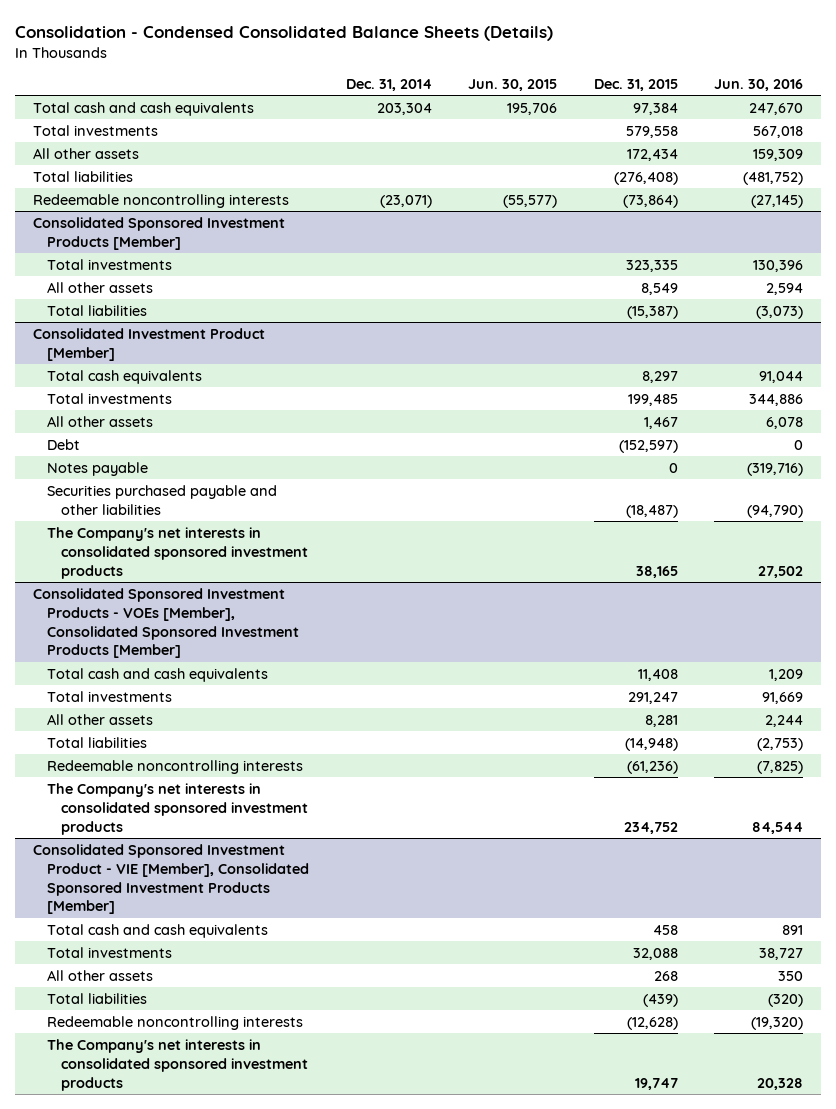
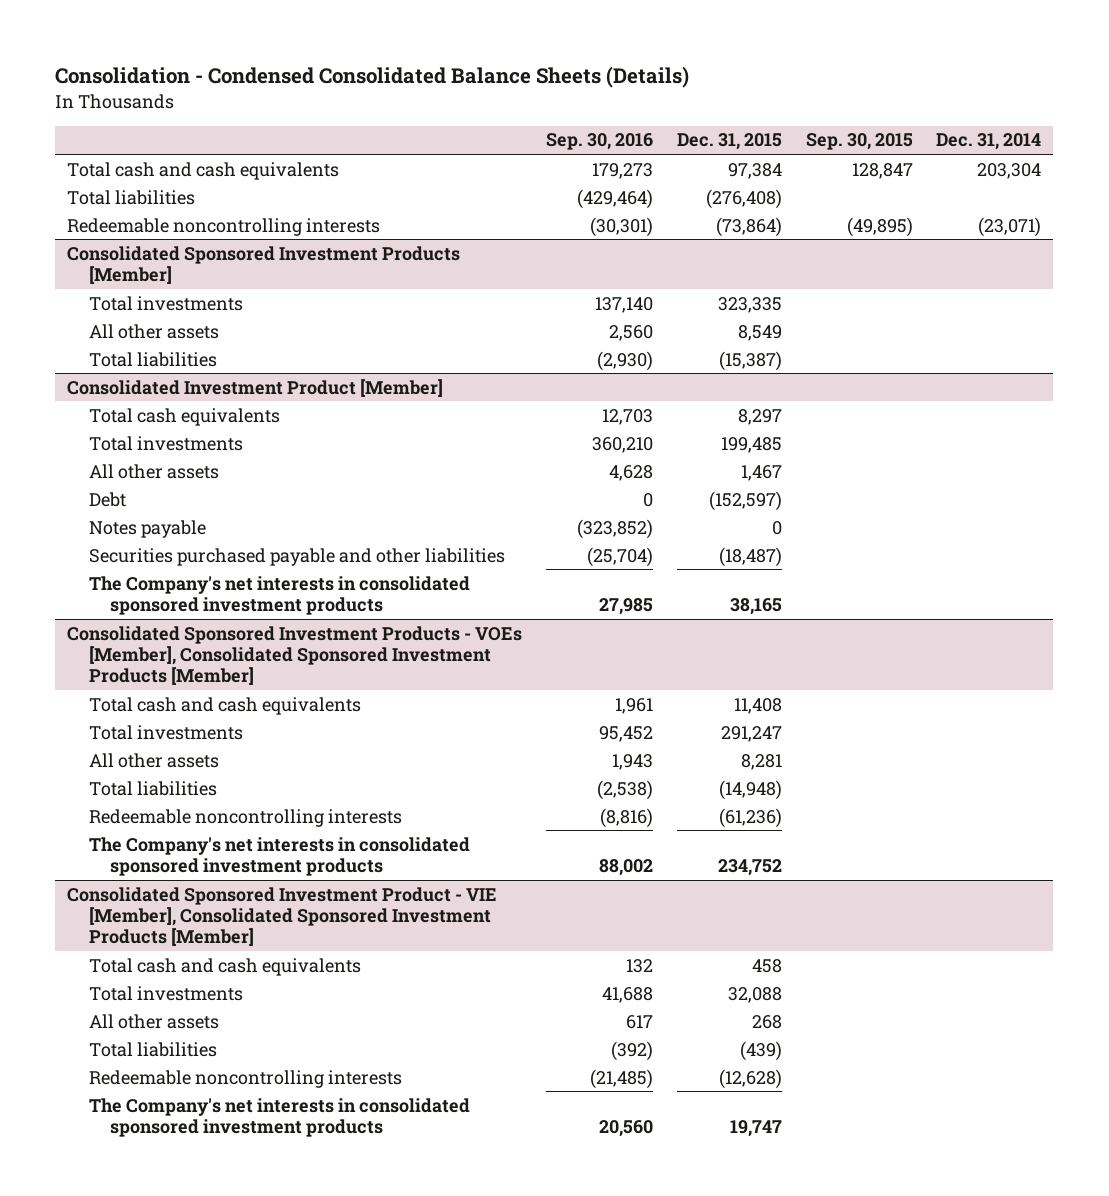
[468,78,558,91] Jun. 30, 2015 -> none
[714,78,804,91] Jun. 30, 2016 -> none
none -> [546,133,654,151] Sep. 30, 2016
none -> [805,133,913,151] Sep. 30, 2015
[33,124,159,136] Total investments -> none
[33,147,140,159] All other assets -> none

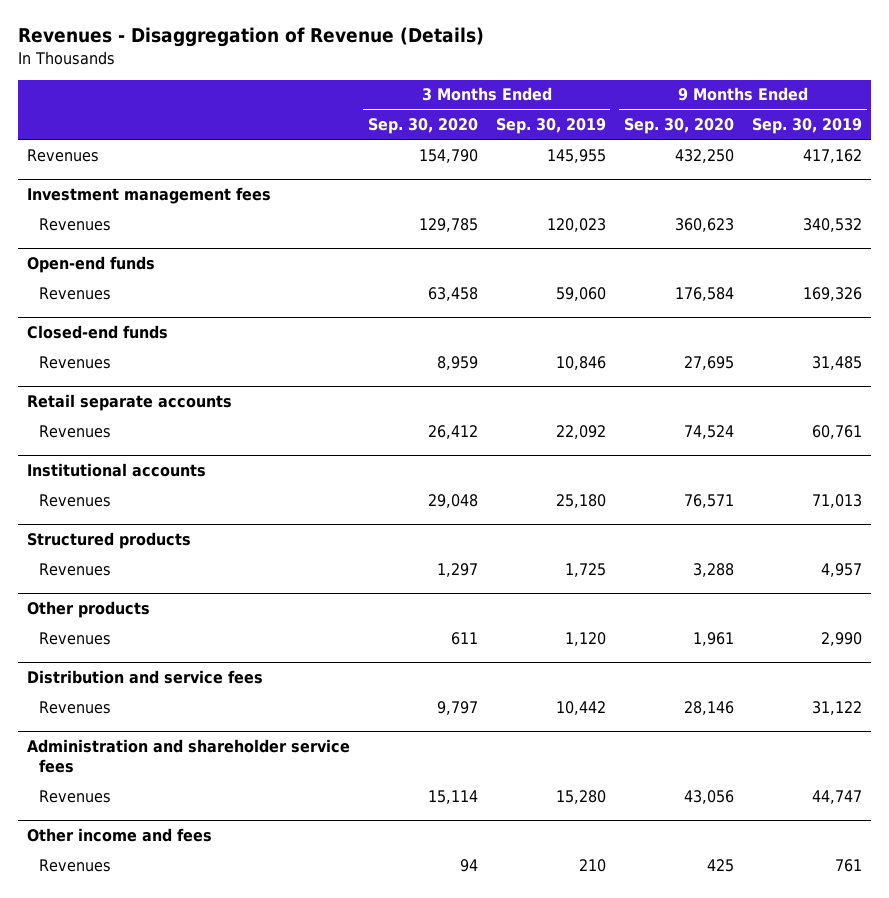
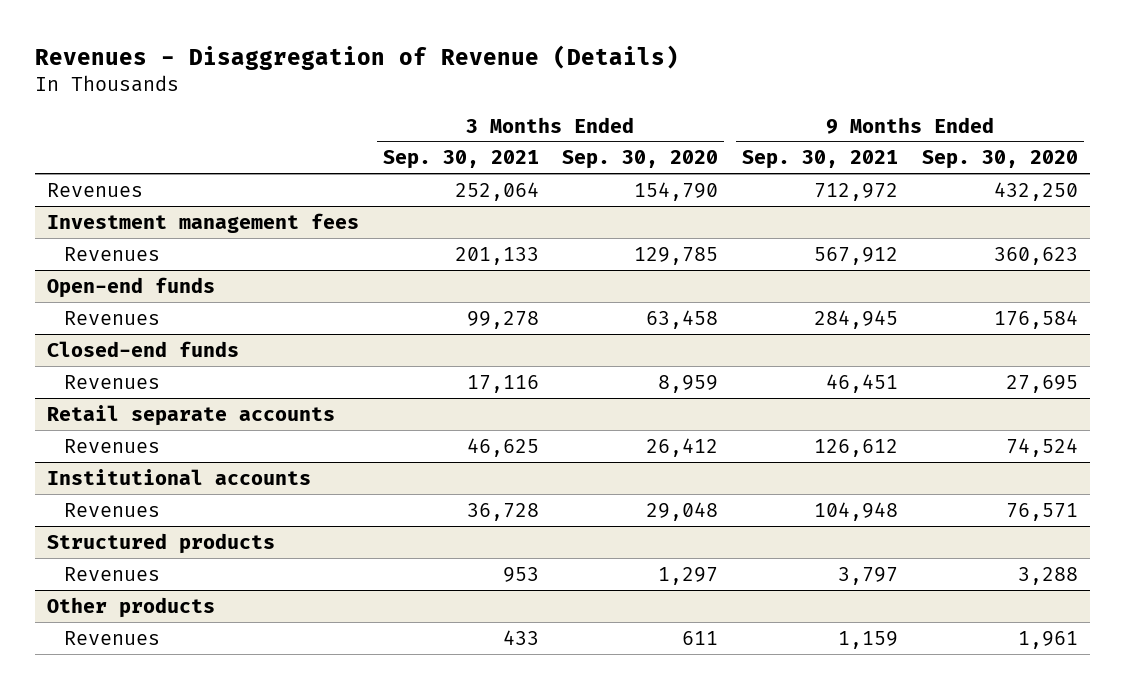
[495,118,606,135] Sep. 30, 2019 -> none
[752,118,863,135] Sep. 30, 2019 -> none
none -> [382,150,539,170] Sep. 30, 2021
none -> [742,150,899,170] Sep. 30, 2021
[26,670,263,685] Distribution and service fees -> none
[39,700,112,714] Revenues -> none
[26,739,350,773] Administration and shareholder service fees -> none
[39,789,112,803] Revenues -> none
[26,828,212,843] Other income and fees -> none
[39,858,112,872] Revenues -> none

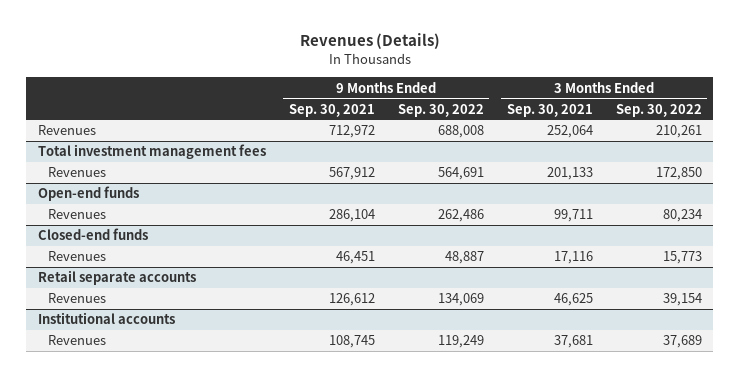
[34,44,679,70] Revenues - Disaggregation of Revenue (Details) -> [299,33,440,50] Revenues (Details)
[562,150,719,170] Sep. 30, 2020 -> none
[922,150,1079,170] Sep. 30, 2020 -> none
none -> [397,103,484,117] Sep. 30, 2022
none -> [615,103,702,117] Sep. 30, 2022
[46,212,359,233] Investment management fees -> [37,144,266,160] Total investment management fees
[466,310,539,329] 99,278 -> [553,209,593,223] 99,711
[814,309,899,329] 284,945 -> [328,209,375,223] 286,104
[46,532,275,554] Structured products -> none
[63,566,160,581] Revenues -> none
[46,596,215,618] Other products -> none
[63,630,160,645] Revenues -> none
[466,502,539,521] 36,728 -> [553,335,593,349] 37,681
[814,501,899,521] 104,948 -> [328,335,375,349] 108,745

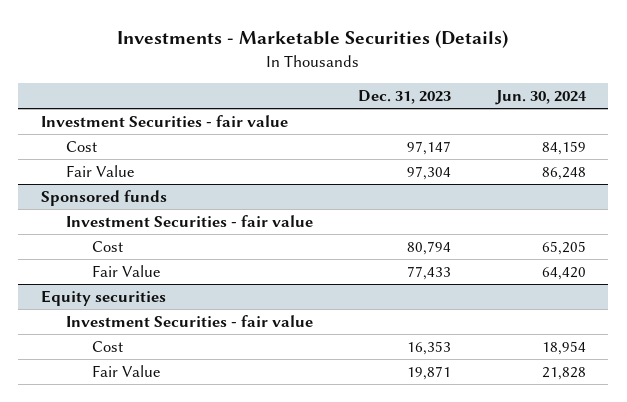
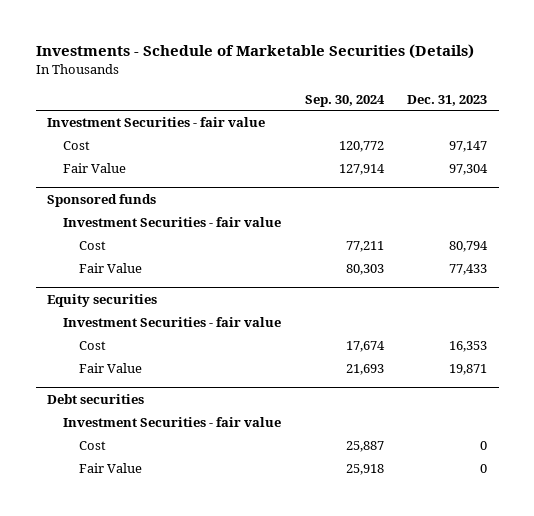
[117,30,509,49] Investments - Marketable Securities (Details) -> [35,44,474,60] Investments - Schedule of Marketable Securities (Details)
[494,90,587,106] Jun. 30, 2024 -> none
none -> [304,94,385,107] Sep. 30, 2024
none -> [47,394,145,405] Debt securities
none -> [63,417,282,428] Investment Securities - fair value
none -> [79,441,107,451] Cost
none -> [79,463,143,474] Fair Value

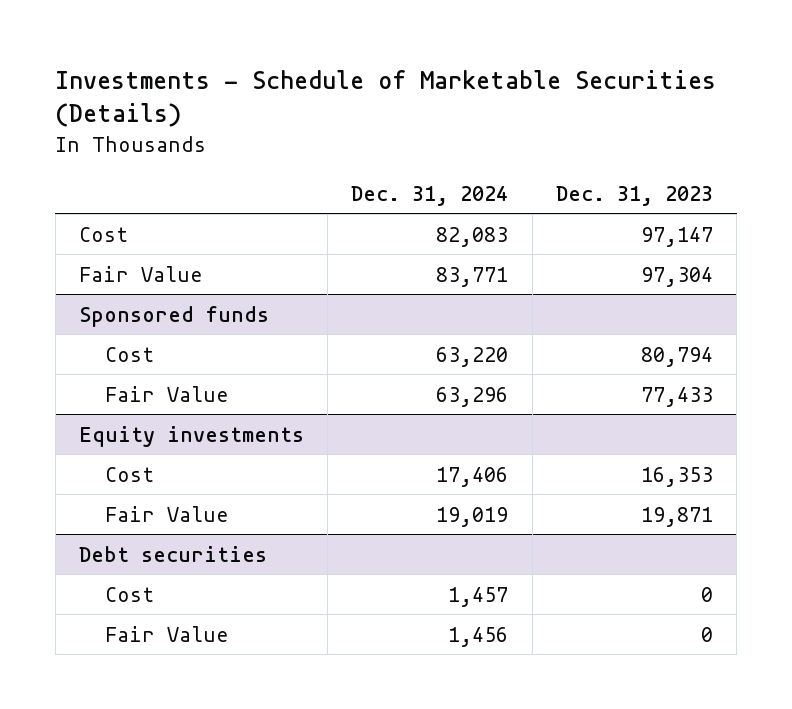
[304,94,385,107] Sep. 30, 2024 -> none
none -> [351,185,509,206] Dec. 31, 2024
[47,117,266,128] Investment Securities - fair value -> none
[63,217,282,228] Investment Securities - fair value -> none
[63,317,282,328] Investment Securities - fair value -> none
[47,294,158,308] Equity securities -> [78,425,304,447] Equity investments
[63,417,282,428] Investment Securities - fair value -> none

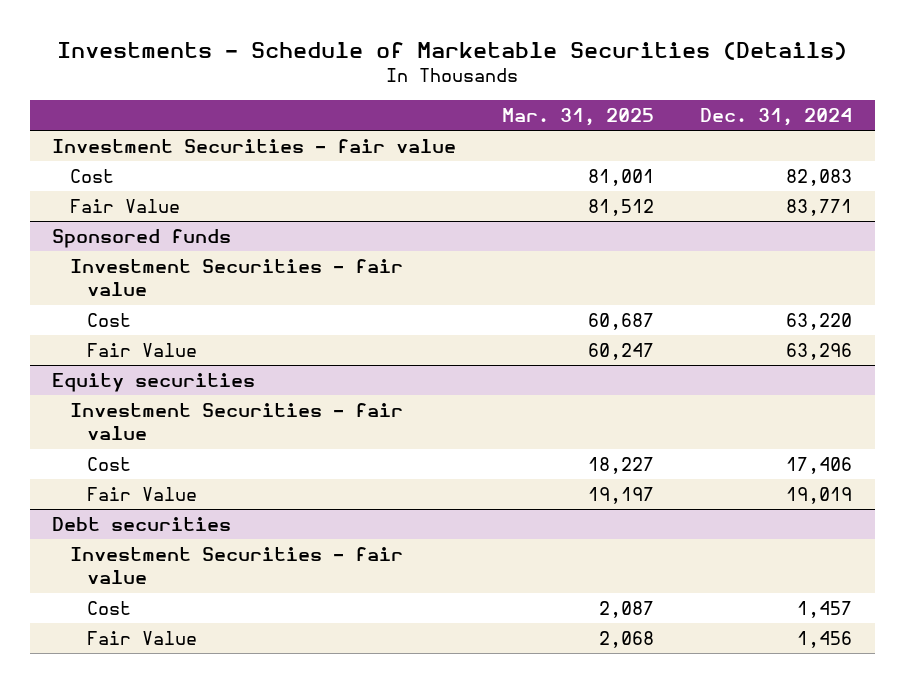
[555,185,713,206] Dec. 31, 2023 -> none
none -> [502,108,655,127] Mar. 31, 2025
none -> [52,139,457,154] Investment Securities - fair value
none -> [69,259,403,297] Investment Securities - fair value
[78,425,304,447] Equity investments -> [52,373,256,393] Equity securities
none -> [69,403,403,441] Investment Securities - fair value
none -> [69,547,403,585] Investment Securities - fair value

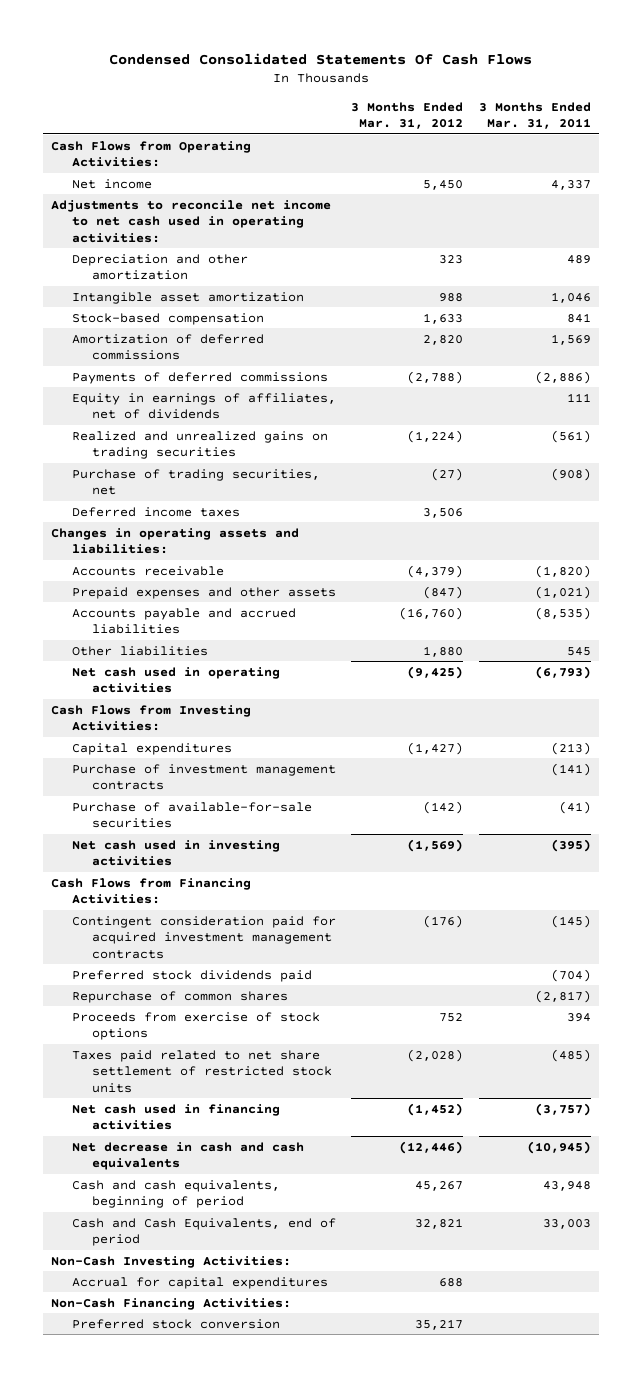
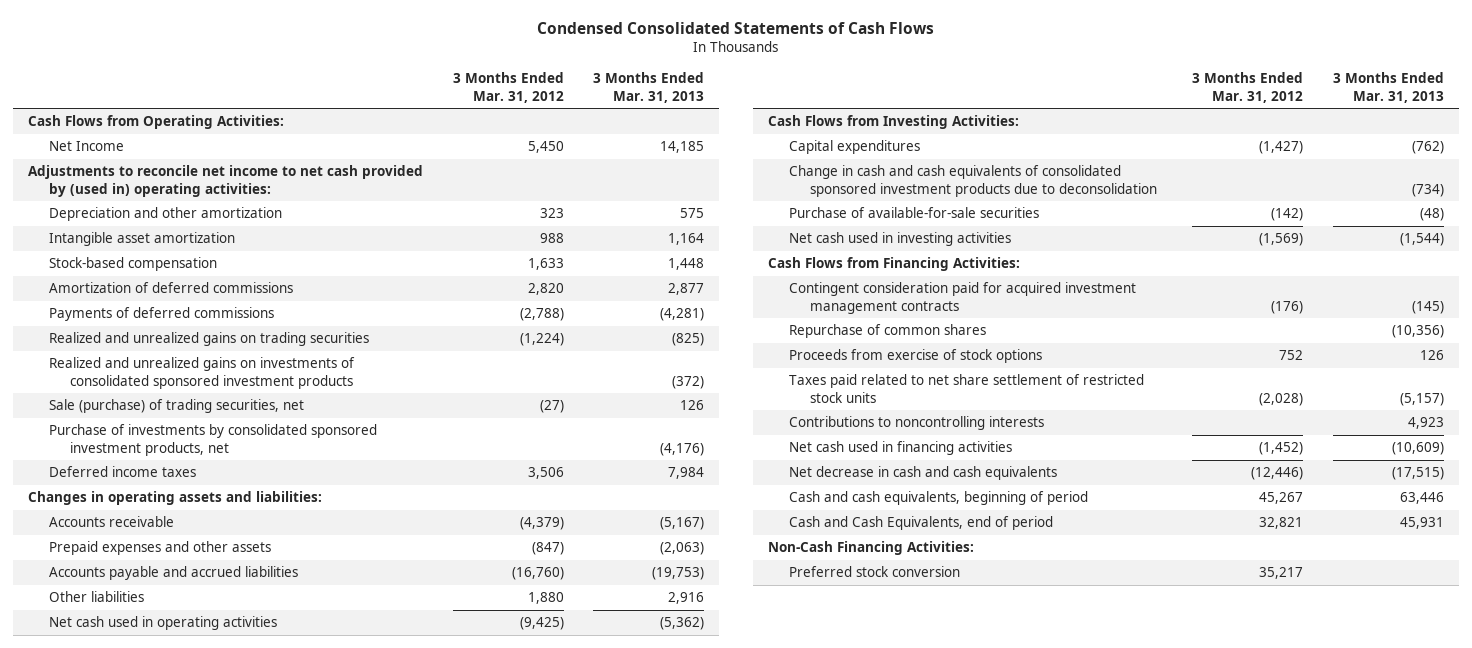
[108,52,532,65] Condensed Consolidated Statements Of Cash Flows -> [537,22,935,35] Condensed Consolidated Statements of Cash Flows
[479,101,592,130] 3 Months Ended Mar. 31, 2011 -> none
none -> [593,72,705,103] 3 Months Ended Mar. 31, 2013
[71,178,152,189] Net income -> [48,141,124,152] Net Income
[50,199,331,243] Adjustments to reconcile net income to net cash used in operating activities: -> [28,165,424,197] Adjustments to reconcile net income to net cash provided by (used in) operating activities:
[71,392,336,420] Equity in earnings of affiliates, net of dividends -> none
none -> [48,357,355,389] Realized and unrealized gains on investments of consolidated sponsored investment products
[71,468,320,496] Purchase of trading securities, net -> [48,399,304,414] Sale (purchase) of trading securities, net
none -> [48,424,377,456] Purchase of investments by consolidated sponsored investment products, net
[71,763,336,791] Purchase of investment management contracts -> none
none -> [788,165,1157,197] Change in cash and cash equivalents of consolidated sponsored investment products due to deconsolidation
[71,969,312,982] Preferred stock dividends paid -> none
none -> [788,416,1044,431] Contributions to noncontrolling interests
[50,1255,291,1268] Non-Cash Investing Activities: -> none
[71,1276,328,1289] Accrual for capital expenditures -> none

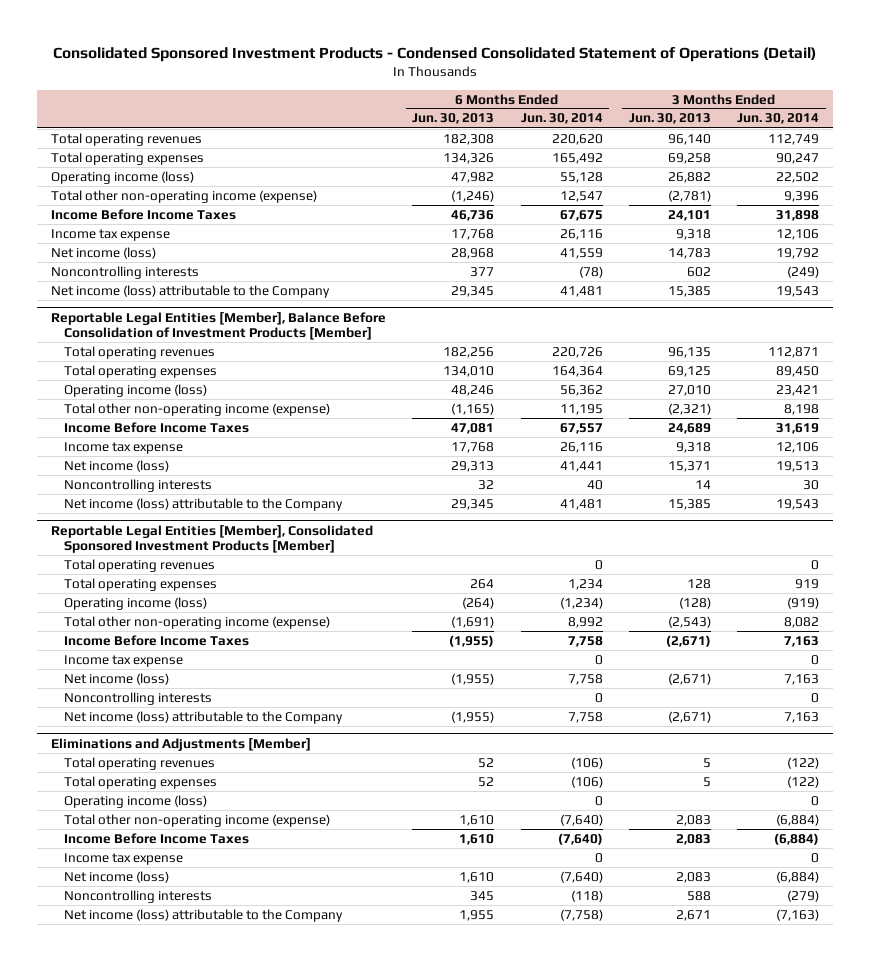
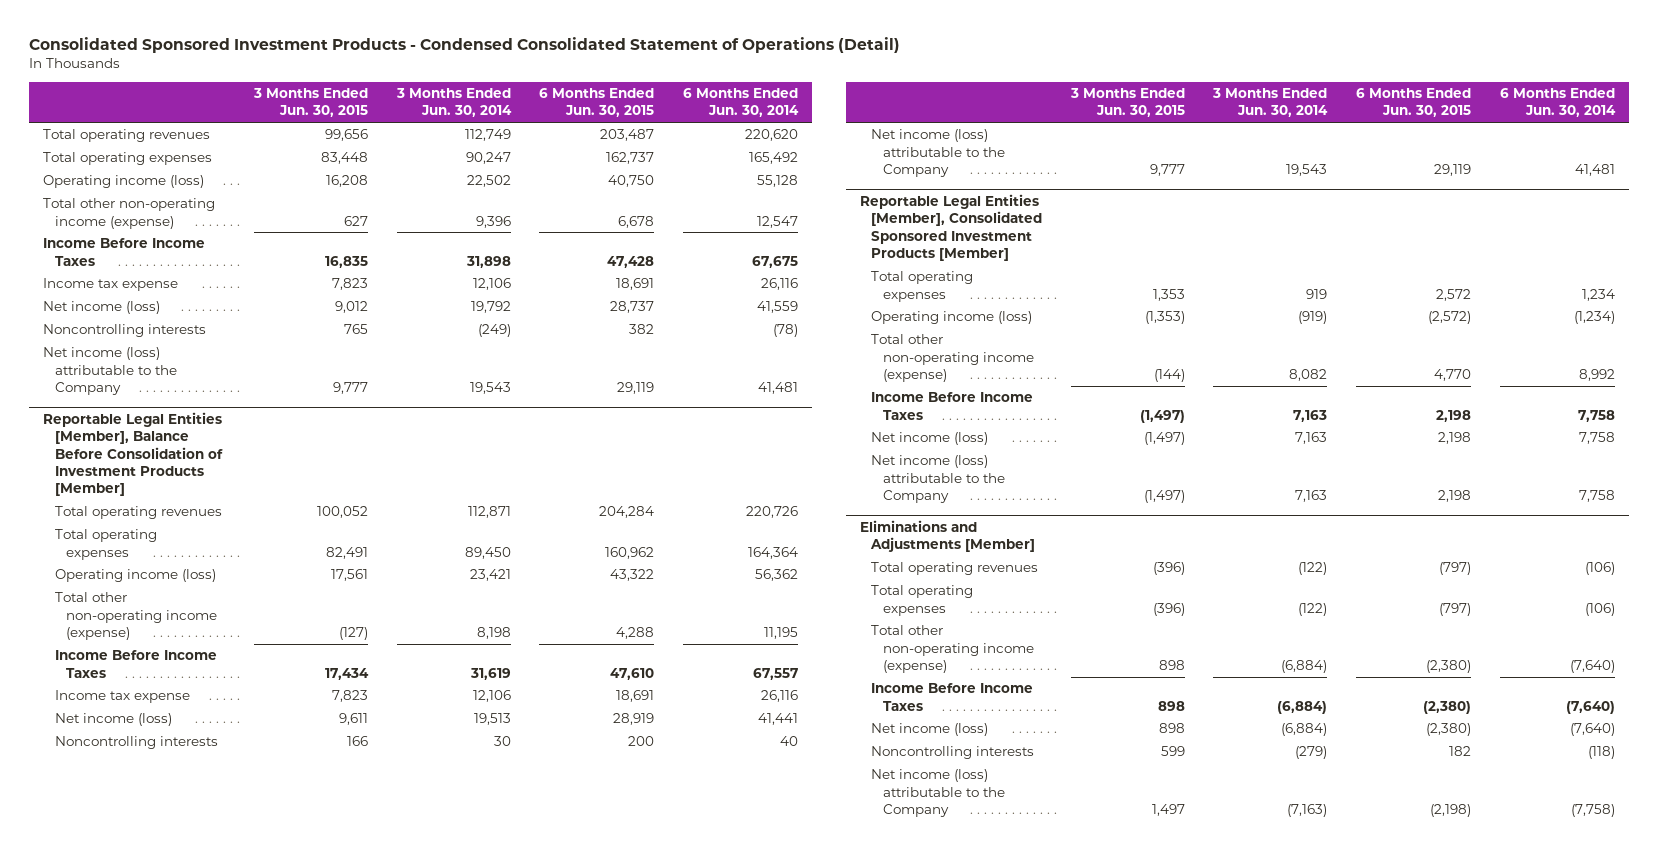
[412,113,495,125] Jun. 30, 2013 -> none
[628,113,711,125] Jun. 30, 2013 -> none
none -> [253,87,369,118] 3 Months Ended Jun. 30, 2015
none -> [539,87,655,118] 6 Months Ended Jun. 30, 2015
[64,558,216,572] Total operating revenues -> none
[64,654,184,667] Income tax expense -> none
[64,691,213,705] Noncontrolling interests -> none
[64,794,208,808] Operating income (loss) -> none
[64,852,184,865] Income tax expense -> none

